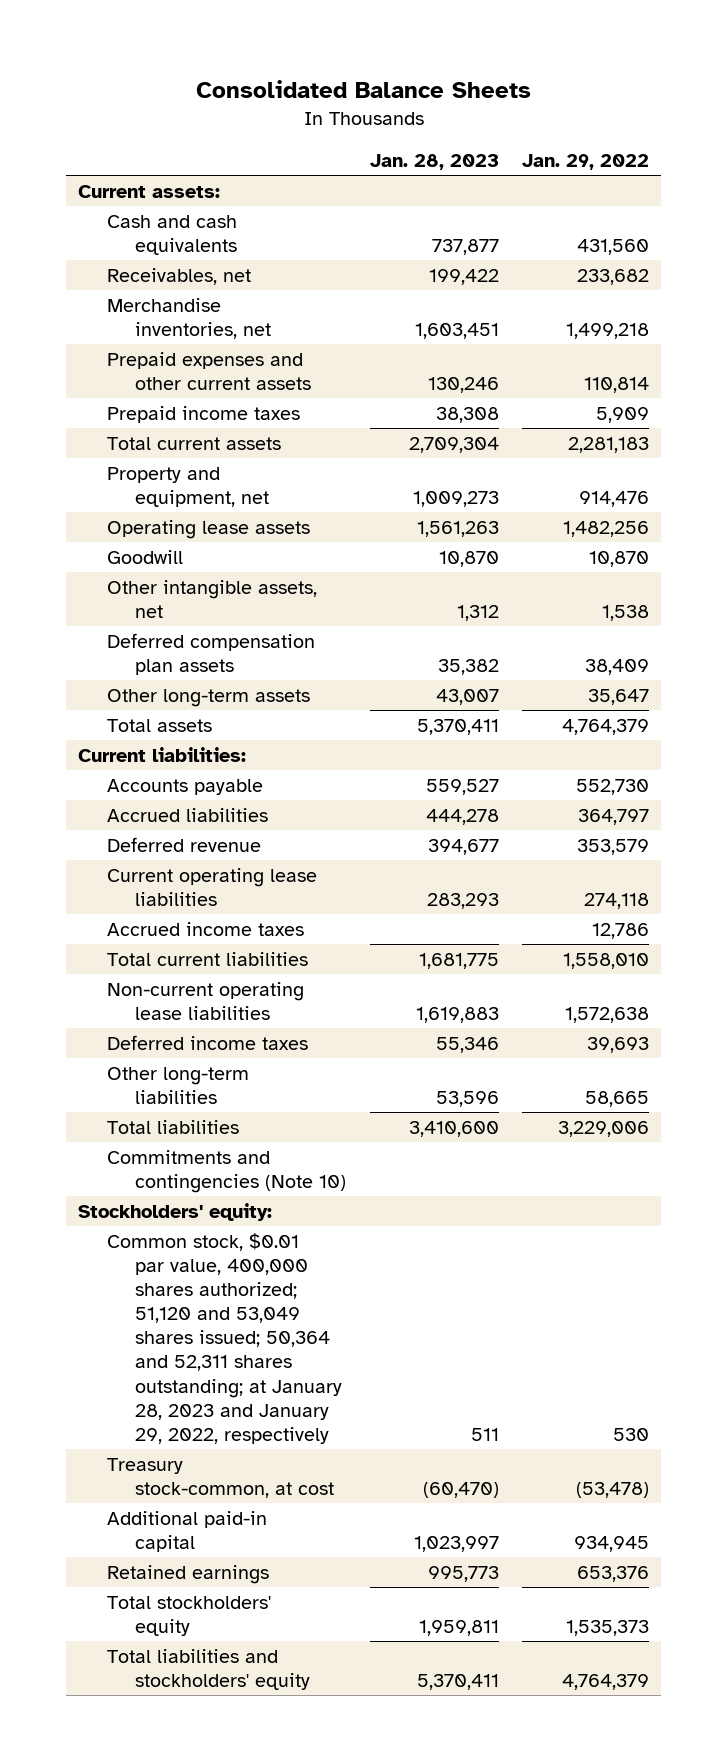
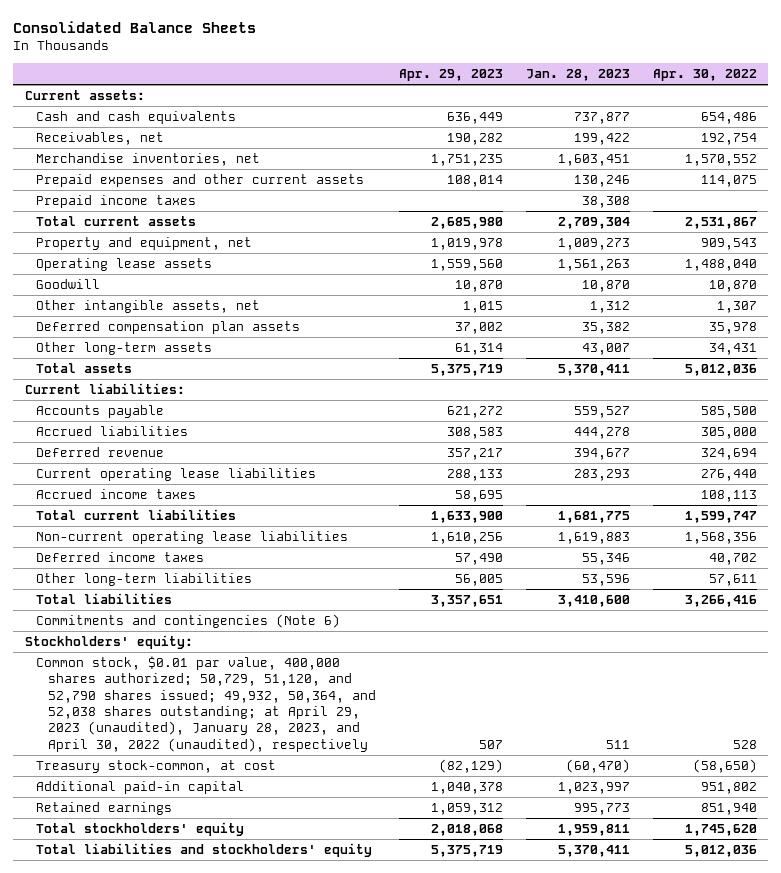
[522,154,650,171] Jan. 29, 2022 -> none
none -> [398,68,503,81] Apr. 29, 2023
none -> [652,68,757,81] Apr. 30, 2022
[106,1149,347,1193] Commitments and contingencies (Note 10) -> [36,614,341,629] Commitments and contingencies (Note 6)
[106,1232,343,1444] Common stock, $0.01 par value, 400,000 shares authorized; 51,120 and 53,049 shares issued; 50,364 and 52,311 shares outstanding; at January 28, 2023 and January 29, 2022, respectively -> [36,656,376,752] Common stock, $0.01 par value, 400,000 shares authorized; 50,729, 51,120, and 52,790 shares issued; 49,932, 50,364, and 52,038 shares outstanding; at April 29, 2023 (unaudited), January 28, 2023, and April 30, 2022 (unaudited), respectively

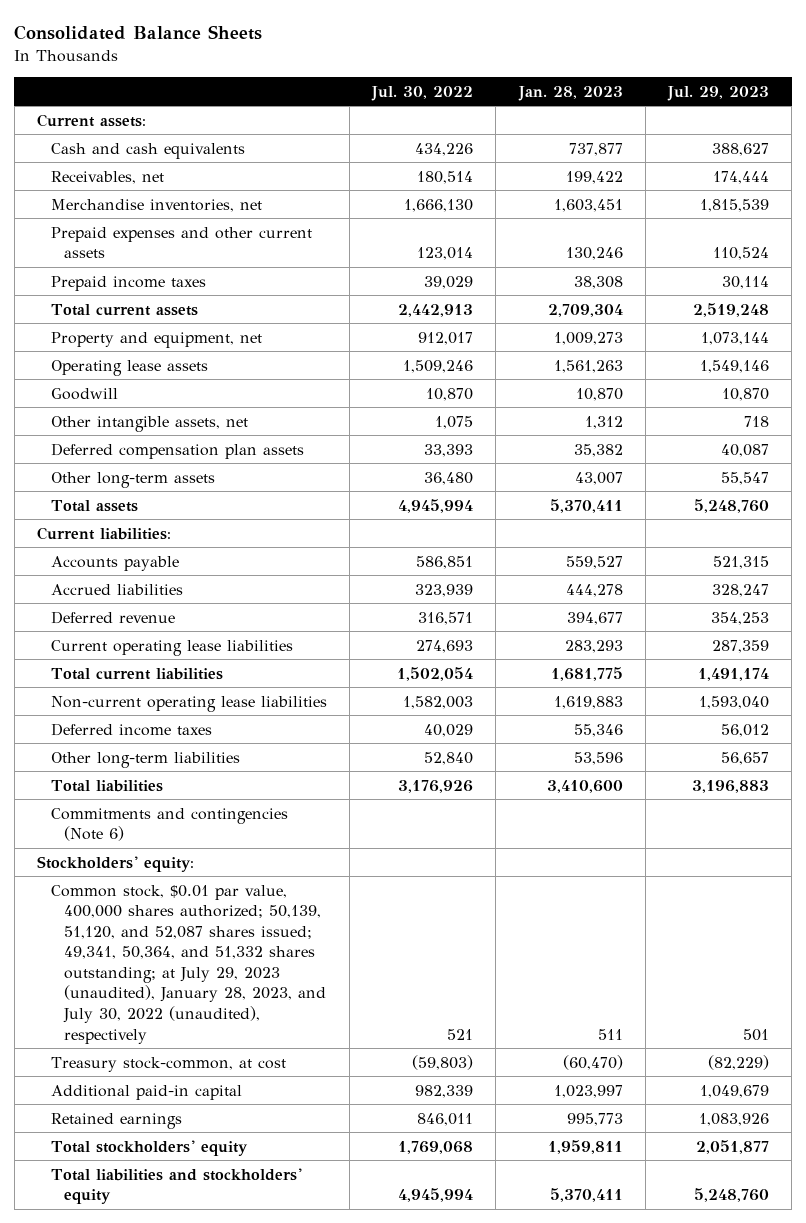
[398,68,503,81] Apr. 29, 2023 -> none
[652,68,757,81] Apr. 30, 2022 -> none
none -> [371,85,474,101] Jul. 30, 2022
none -> [667,85,770,101] Jul. 29, 2023
[36,489,197,500] Accrued income taxes -> none
[36,656,376,752] Common stock, $0.01 par value, 400,000 shares authorized; 50,729, 51,120, and 52,790 shares issued; 49,932, 50,364, and 52,038 shares outstanding; at April 29, 2023 (unaudited), January 28, 2023, and April 30, 2022 (unaudited), respectively -> [50,884,327,1044] Common stock, $0.01 par value, 400,000 shares authorized; 50,139, 51,120, and 52,087 shares issued; 49,341, 50,364, and 51,332 shares outstanding; at July 29, 2023 (unaudited), January 28, 2023, and July 30, 2022 (unaudited), respectively

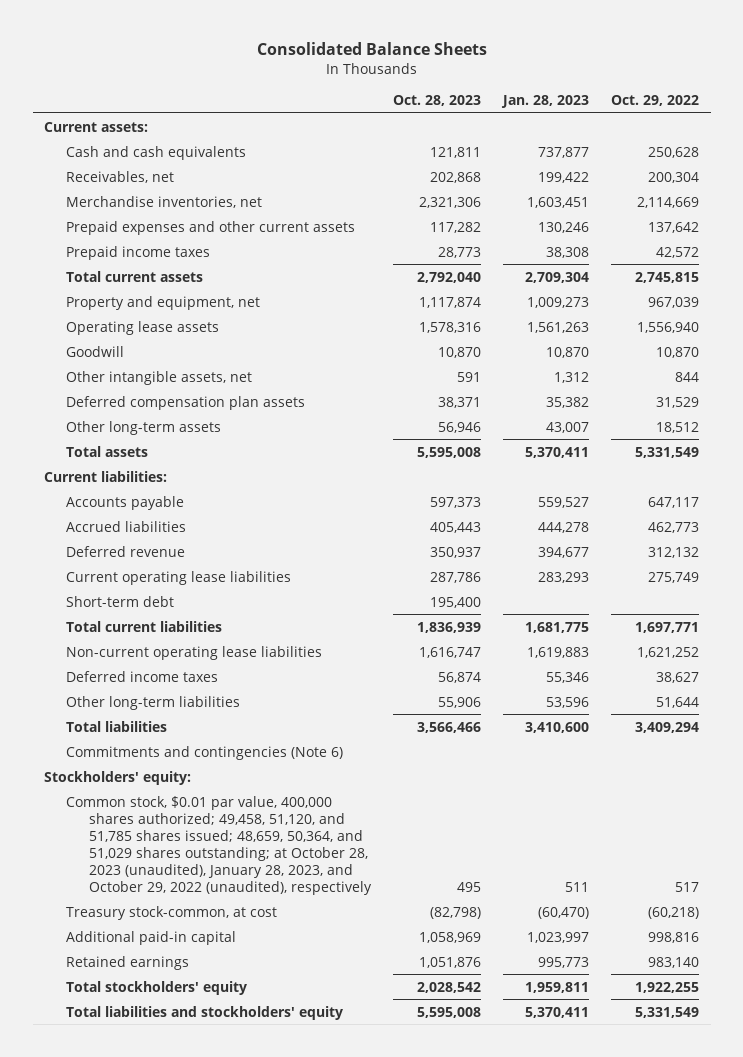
[371,85,474,101] Jul. 30, 2022 -> none
[667,85,770,101] Jul. 29, 2023 -> none
none -> [392,95,481,107] Oct. 28, 2023
none -> [611,95,700,107] Oct. 29, 2022
none -> [66,595,175,607] Short-term debt
[50,884,327,1044] Common stock, $0.01 par value, 400,000 shares authorized; 50,139, 51,120, and 52,087 shares issued; 49,341, 50,364, and 51,332 shares outstanding; at July 29, 2023 (unaudited), January 28, 2023, and July 30, 2022 (unaudited), respectively -> [66,795,372,895] Common stock, $0.01 par value, 400,000 shares authorized; 49,458, 51,120, and 51,785 shares issued; 48,659, 50,364, and 51,029 shares outstanding; at October 28, 2023 (unaudited), January 28, 2023, and October 29, 2022 (unaudited), respectively

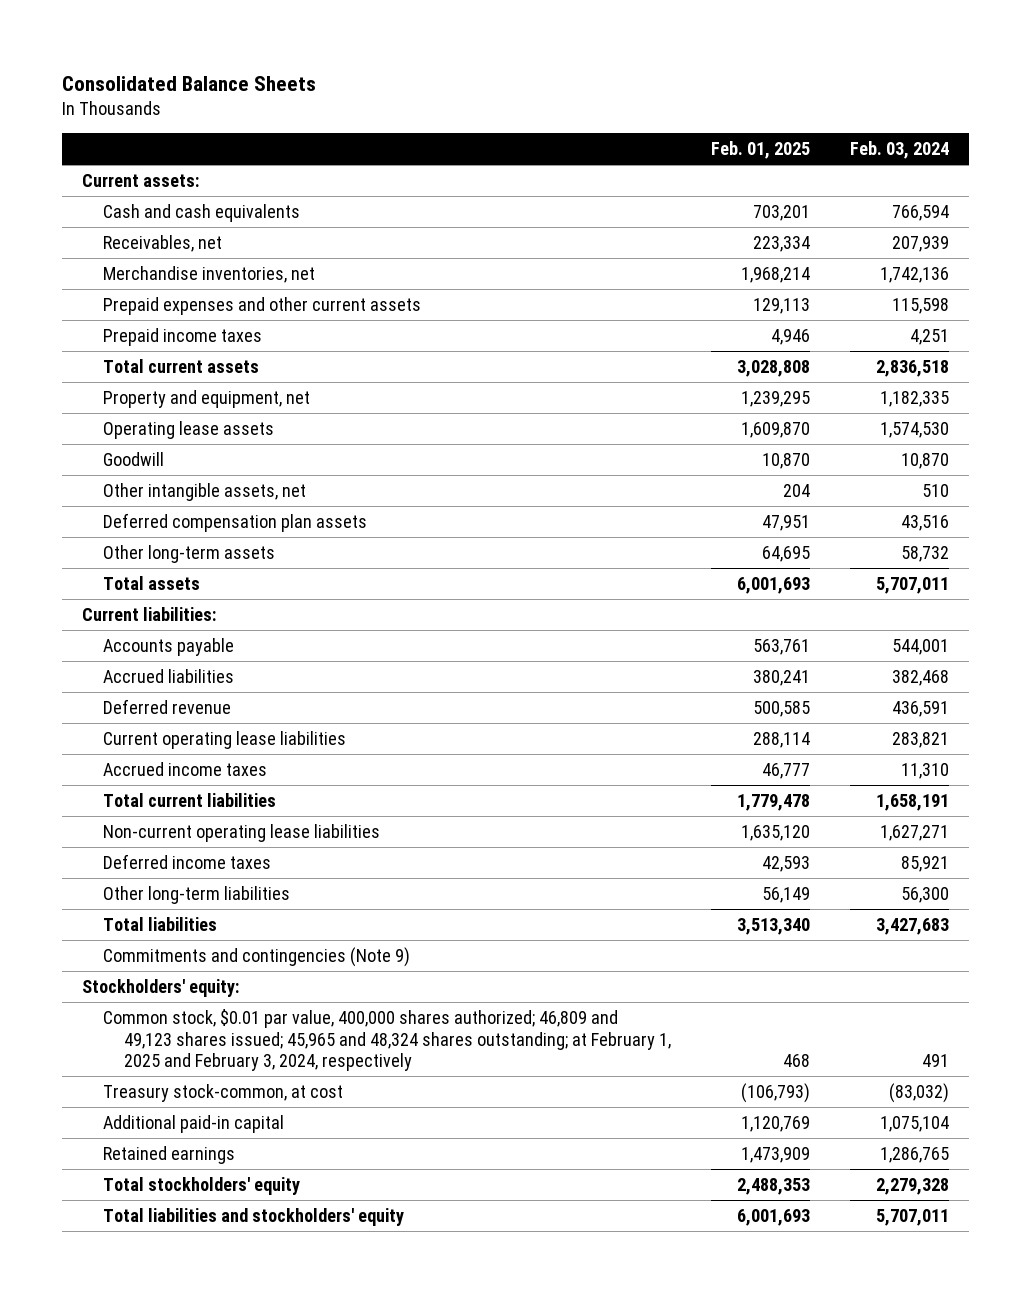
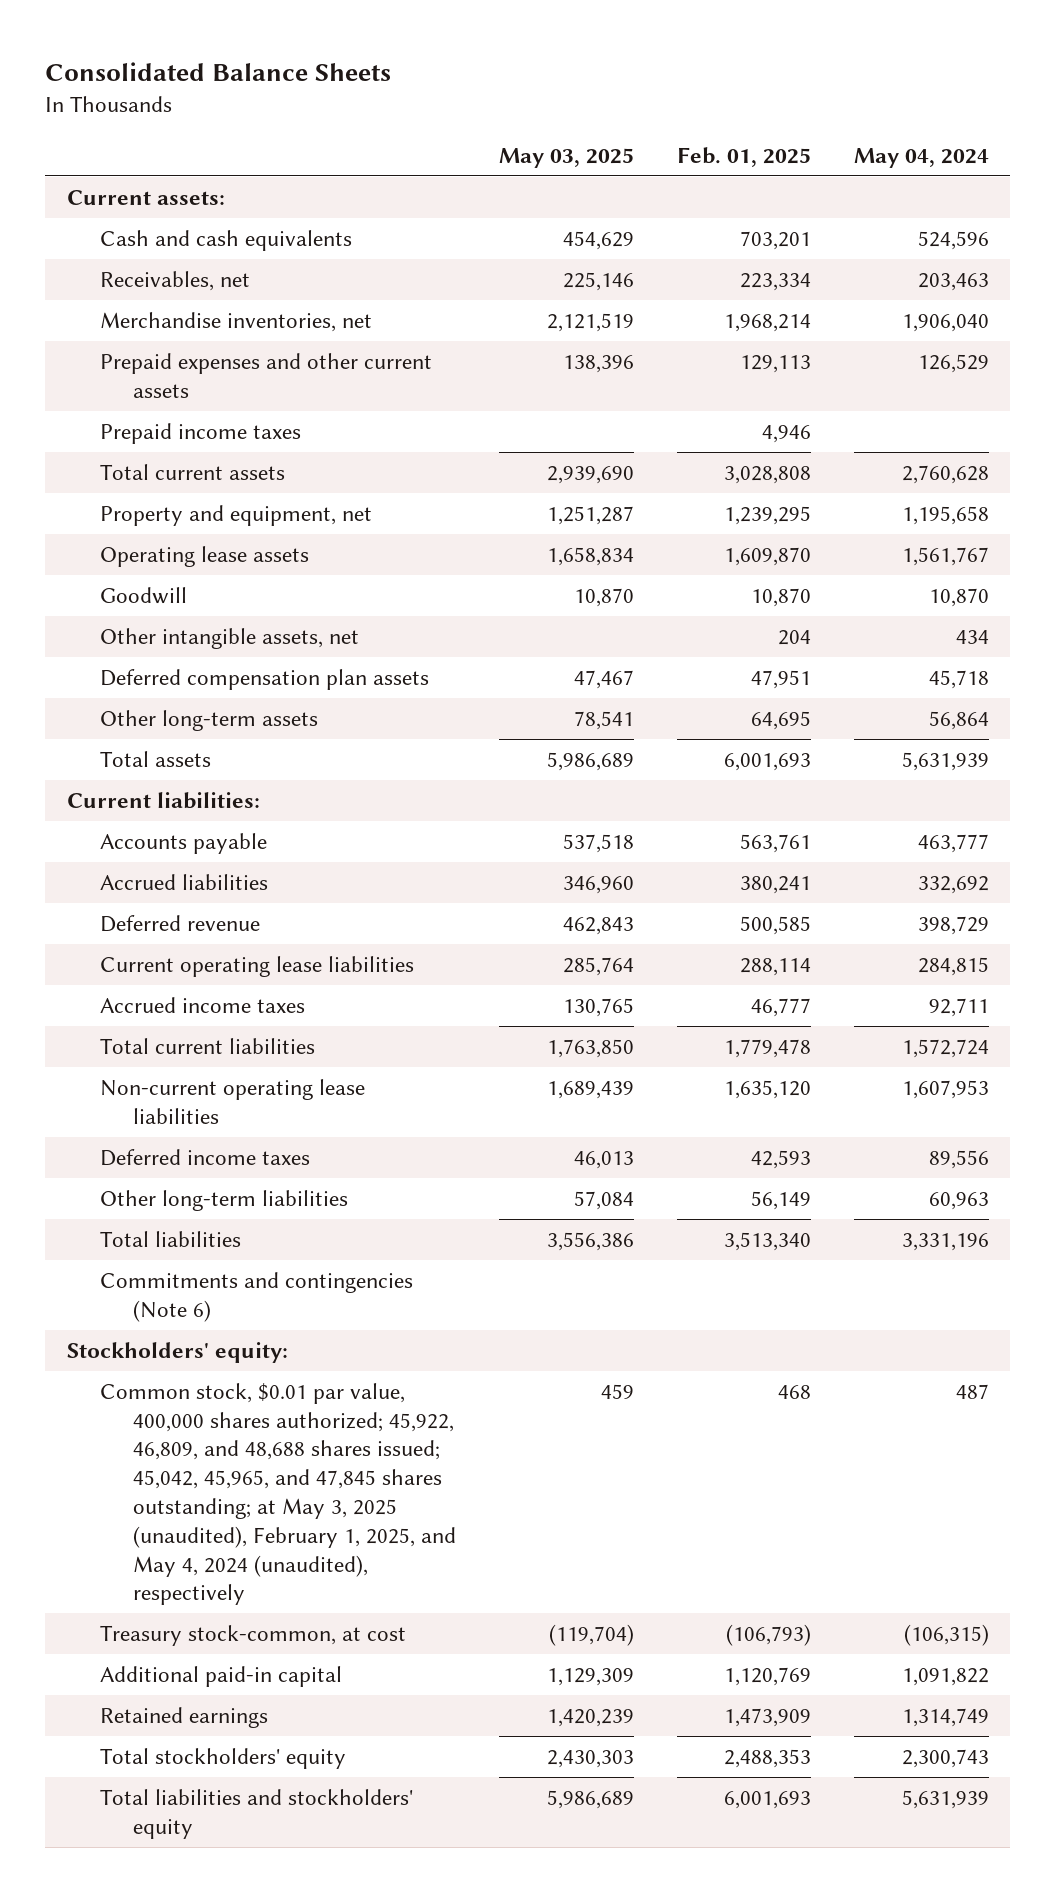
[849,141,949,160] Feb. 03, 2024 -> none
none -> [498,147,634,168] May 03, 2025
none -> [853,147,989,168] May 04, 2024
[103,946,411,967] Commitments and contingencies (Note 9) -> [99,1271,413,1322] Commitments and contingencies (Note 6)
[103,1008,671,1072] Common stock, $0.01 par value, 400,000 shares authorized; 46,809 and 49,123 shares issued; 45,965 and 48,324 shares outstanding; at February 1, 2025 and February 3, 2024, respectively -> [99,1382,456,1606] Common stock, $0.01 par value, 400,000 shares authorized; 45,922, 46,809, and 48,688 shares issued; 45,042, 45,965, and 47,845 shares outstanding; at May 3, 2025 (unaudited), February 1, 2025, and May 4, 2024 (unaudited), respectively

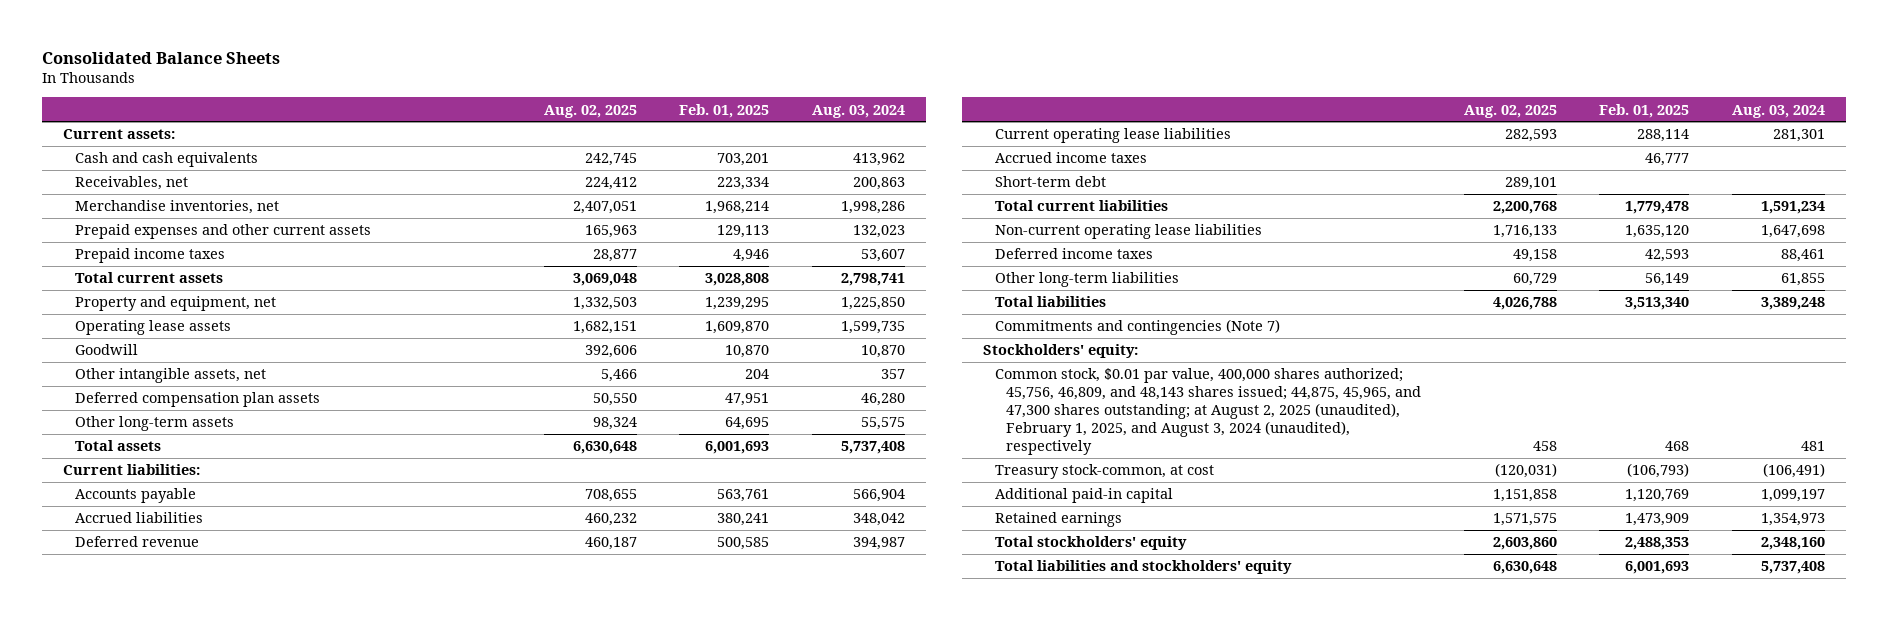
[498,147,634,168] May 03, 2025 -> none
[853,147,989,168] May 04, 2024 -> none
none -> [543,104,637,118] Aug. 02, 2025
none -> [811,104,905,118] Aug. 03, 2024
none -> [994,176,1106,188] Short-term debt
[99,1271,413,1322] Commitments and contingencies (Note 6) -> [994,319,1280,336] Commitments and contingencies (Note 7)
[99,1382,456,1606] Common stock, $0.01 par value, 400,000 shares authorized; 45,922, 46,809, and 48,688 shares issued; 45,042, 45,965, and 47,845 shares outstanding; at May 3, 2025 (unaudited), February 1, 2025, and May 4, 2024 (unaudited), respectively -> [994,368,1422,455] Common stock, $0.01 par value, 400,000 shares authorized; 45,756, 46,809, and 48,143 shares issued; 44,875, 45,965, and 47,300 shares outstanding; at August 2, 2025 (unaudited), February 1, 2025, and August 3, 2024 (unaudited), respectively

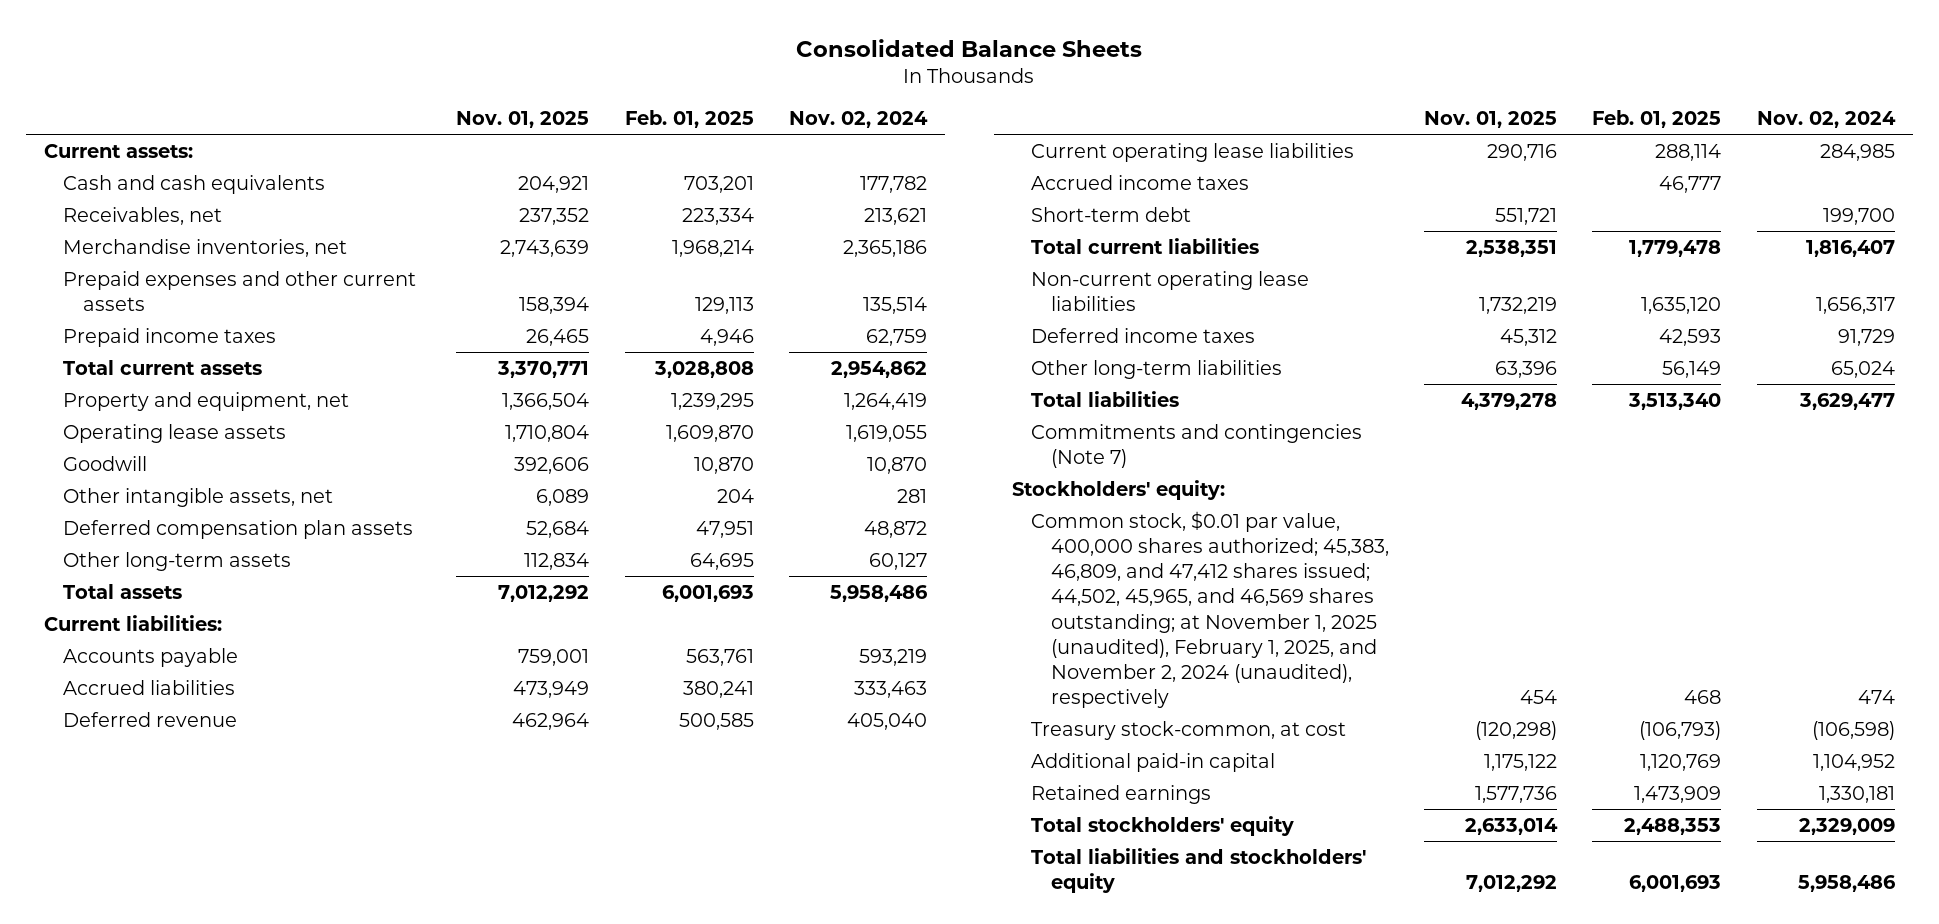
[543,104,637,118] Aug. 02, 2025 -> none
[811,104,905,118] Aug. 03, 2024 -> none
none -> [456,111,590,129] Nov. 01, 2025
none -> [789,111,929,129] Nov. 02, 2024
[994,368,1422,455] Common stock, $0.01 par value, 400,000 shares authorized; 45,756, 46,809, and 48,143 shares issued; 44,875, 45,965, and 47,300 shares outstanding; at August 2, 2025 (unaudited), February 1, 2025, and August 3, 2024 (unaudited), respectively -> [1031,510,1389,709] Common stock, $0.01 par value, 400,000 shares authorized; 45,383, 46,809, and 47,412 shares issued; 44,502, 45,965, and 46,569 shares outstanding; at November 1, 2025 (unaudited), February 1, 2025, and November 2, 2024 (unaudited), respectively

